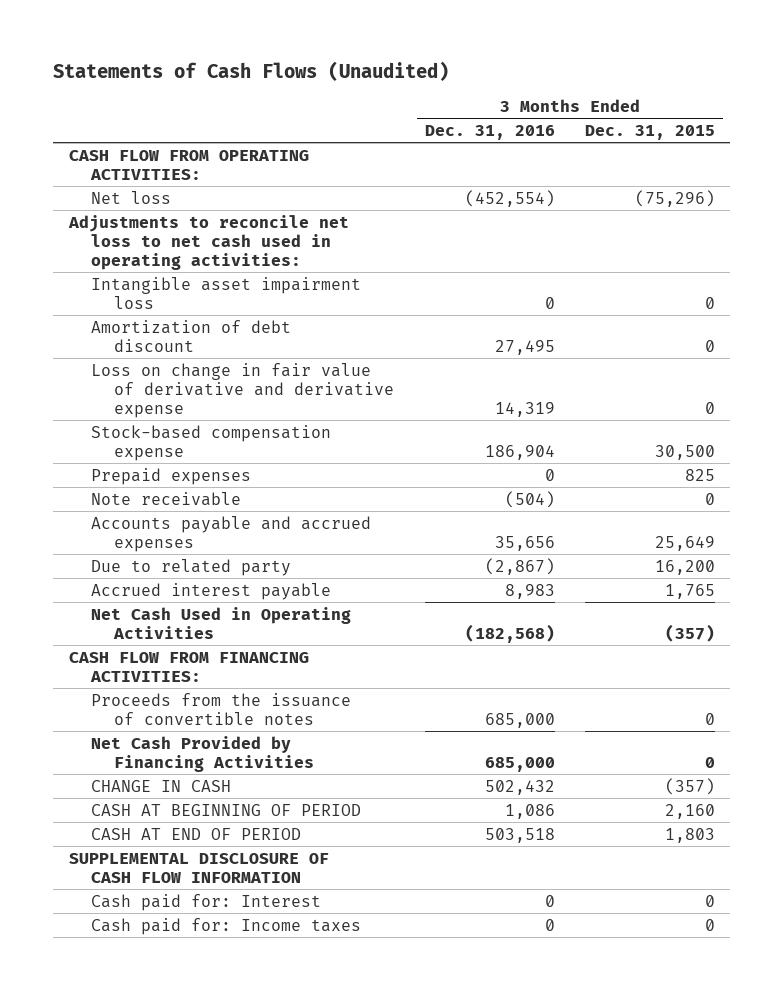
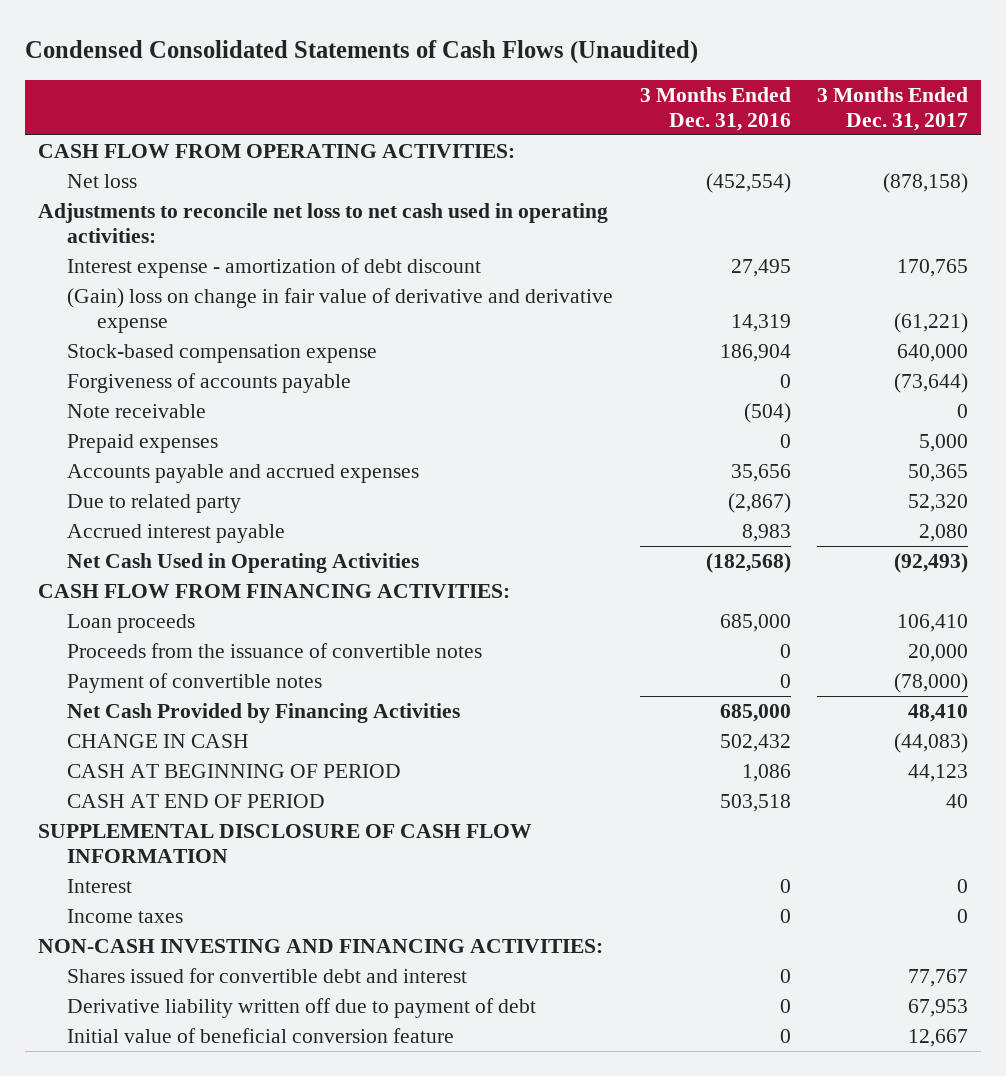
[53,61,450,82] Statements of Cash Flows (Unaudited) -> [24,40,698,65] Condensed Consolidated Statements of Cash Flows (Unaudited)
[585,124,716,140] Dec. 31, 2015 -> none
none -> [816,86,968,131] 3 Months Ended Dec. 31, 2017
[91,276,362,309] Intangible asset impairment loss -> none
[91,319,292,352] Amortization of debt discount -> [67,258,482,279] Interest expense - amortization of debt discount
[91,362,394,419] Loss on change in fair value of derivative and derivative expense -> [67,288,614,334] (Gain) loss on change in fair value of derivative and derivative expense
none -> [67,373,352,394] Forgiveness of accounts payable
[91,467,252,485] Prepaid expenses -> [67,434,219,454] Prepaid expenses
none -> [67,614,196,634] Loan proceeds
[484,712,555,728] 685,000 -> [779,644,791,659] 0
none -> [67,673,323,694] Payment of convertible notes
[91,917,362,935] Cash paid for: Income taxes -> none
[91,893,322,911] Cash paid for: Interest -> [67,879,133,894] Interest
none -> [67,909,184,924] Income taxes
none -> [37,939,603,954] NON-CASH INVESTING AND FINANCING ACTIVITIES:
none -> [67,968,468,984] Shares issued for convertible debt and interest
none -> [67,998,537,1019] Derivative liability written off due to payment of debt
none -> [67,1028,455,1044] Initial value of beneficial conversion feature

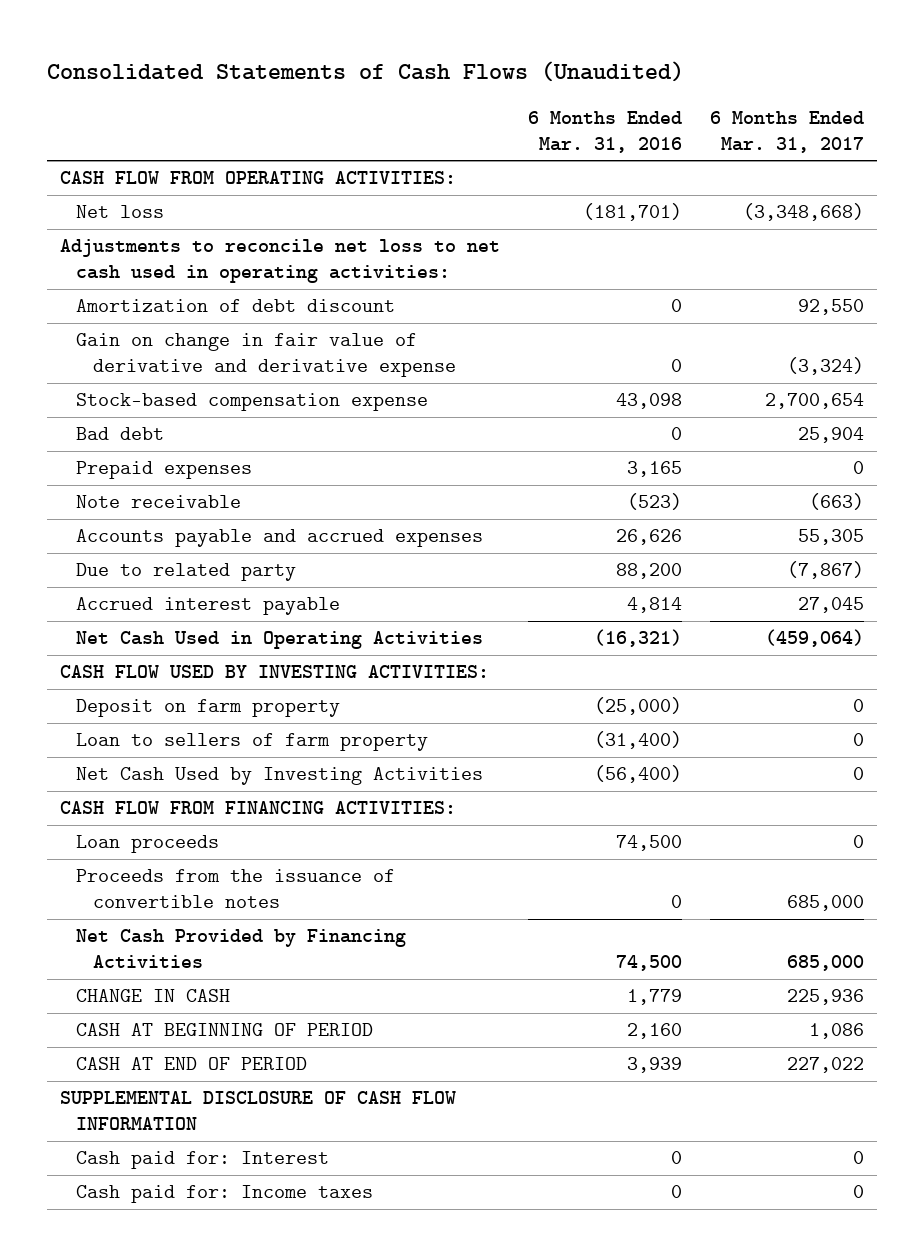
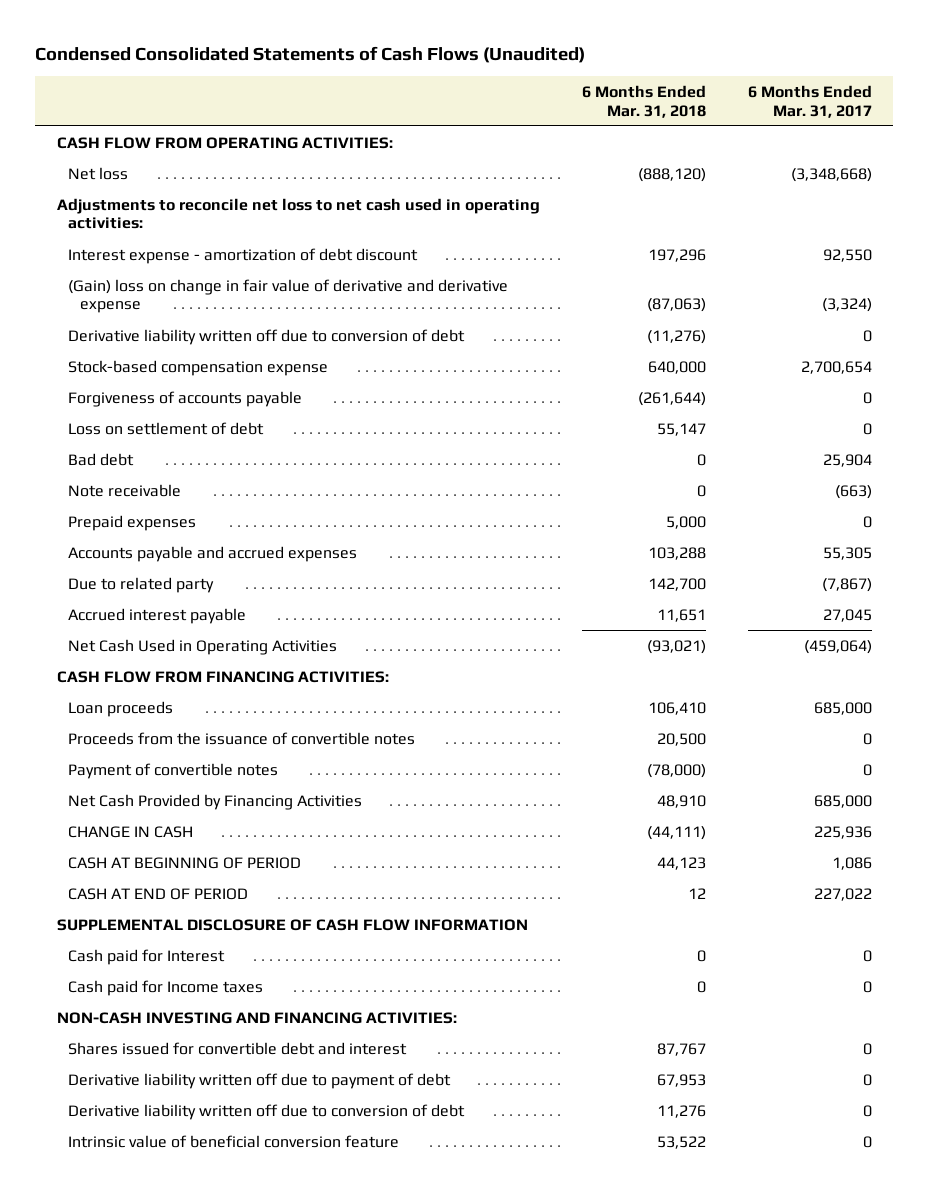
[46,61,684,83] Consolidated Statements of Cash Flows (Unaudited) -> [35,46,586,64] Condensed Consolidated Statements of Cash Flows (Unaudited)
[528,110,683,153] 6 Months Ended Mar. 31, 2016 -> none
none -> [581,84,706,118] 6 Months Ended Mar. 31, 2018
[76,299,396,313] Amortization of debt discount -> [68,247,419,264] Interest expense - amortization of debt discount
[76,333,456,378] Gain on change in fair value of derivative and derivative expense -> [68,278,509,314] (Gain) loss on change in fair value of derivative and derivative expense
none -> [68,328,466,345] Derivative liability written off due to conversion of debt
none -> [68,390,303,407] Forgiveness of accounts payable
none -> [68,421,265,435] Loss on settlement of debt
[76,461,253,480] Prepaid expenses -> [68,514,197,531] Prepaid expenses
[60,665,490,679] CASH FLOW USED BY INVESTING ACTIVITIES: -> none
[76,699,341,718] Deposit on farm property -> none
[76,733,429,752] Loan to sellers of farm property -> none
[76,767,484,786] Net Cash Used by Investing Activities -> none
[852,835,864,849] 0 -> [813,701,872,715] 685,000
[786,895,864,912] 685,000 -> [862,732,872,745] 0
none -> [68,762,279,779] Payment of convertible notes
[76,1151,330,1170] Cash paid for: Interest -> [68,948,226,965] Cash paid for Interest
[76,1185,374,1204] Cash paid for: Income taxes -> [68,979,264,996] Cash paid for Income taxes
none -> [56,1011,457,1024] NON-CASH INVESTING AND FINANCING ACTIVITIES:
none -> [68,1041,408,1055] Shares issued for convertible debt and interest
none -> [68,1072,452,1089] Derivative liability written off due to payment of debt
none -> [68,1103,466,1120] Derivative liability written off due to conversion of debt
none -> [68,1134,400,1148] Intrinsic value of beneficial conversion feature

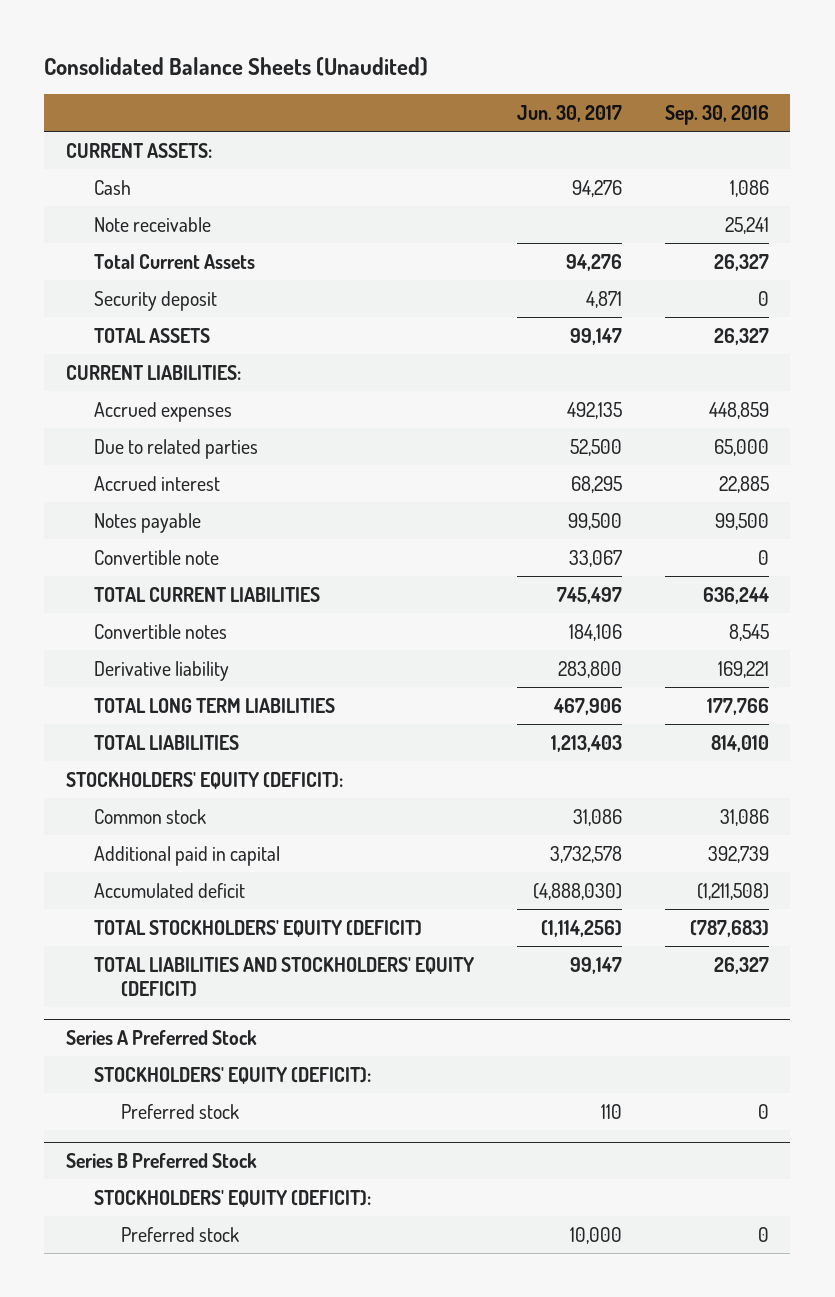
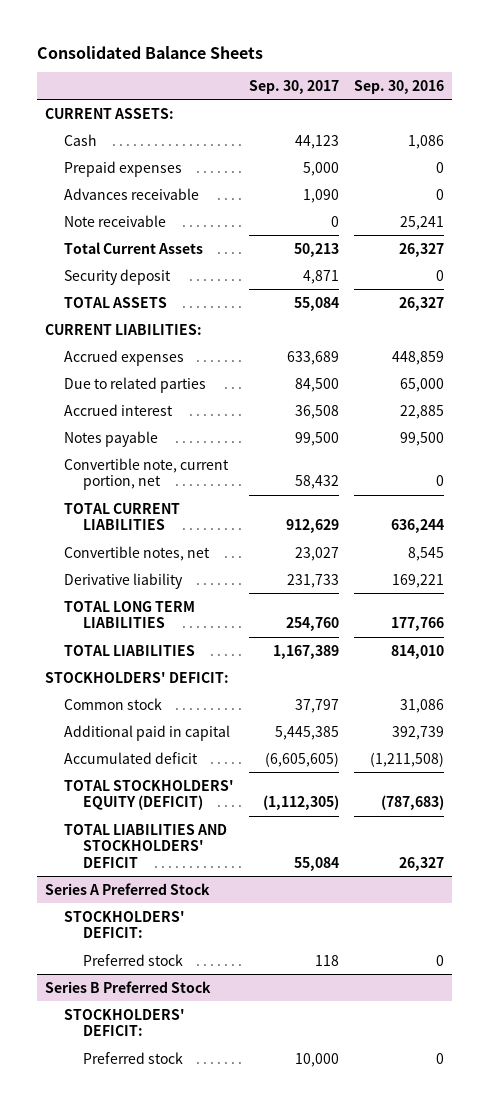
[44,56,429,76] Consolidated Balance Sheets (Unaudited) -> [37,45,264,59] Consolidated Balance Sheets
[516,104,622,122] Jun. 30, 2017 -> none
none -> [249,79,340,94] Sep. 30, 2017
none -> [64,160,183,177] Prepaid expenses
none -> [64,187,200,200] Advances receivable
[93,549,219,565] Convertible note -> [64,457,230,491] Convertible note, current portion, net
[93,623,227,639] Convertible notes -> [64,545,211,561] Convertible notes, net
[65,771,343,789] STOCKHOLDERS' EQUITY (DEFICIT): -> [44,671,229,683] STOCKHOLDERS' DEFICIT:
[93,956,475,997] TOTAL LIABILITIES AND STOCKHOLDERS' EQUITY (DEFICIT) -> [64,823,228,869] TOTAL LIABILITIES AND STOCKHOLDERS' DEFICIT
[93,1066,371,1084] STOCKHOLDERS' EQUITY (DEFICIT): -> [64,910,186,939] STOCKHOLDERS' DEFICIT:
[93,1189,371,1207] STOCKHOLDERS' EQUITY (DEFICIT): -> [64,1008,186,1037] STOCKHOLDERS' DEFICIT:

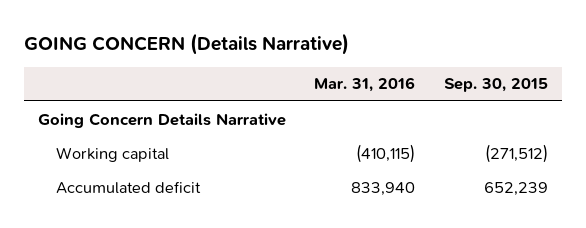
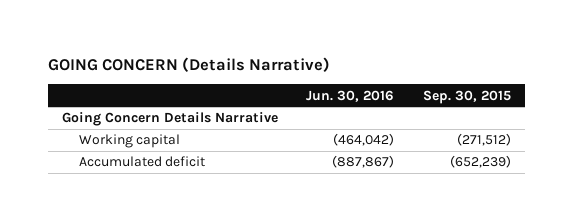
[314,77,416,93] Mar. 31, 2016 -> none
none -> [306,89,395,102] Jun. 30, 2016
[483,181,548,196] 652,239 -> [449,155,511,169] (652,239)

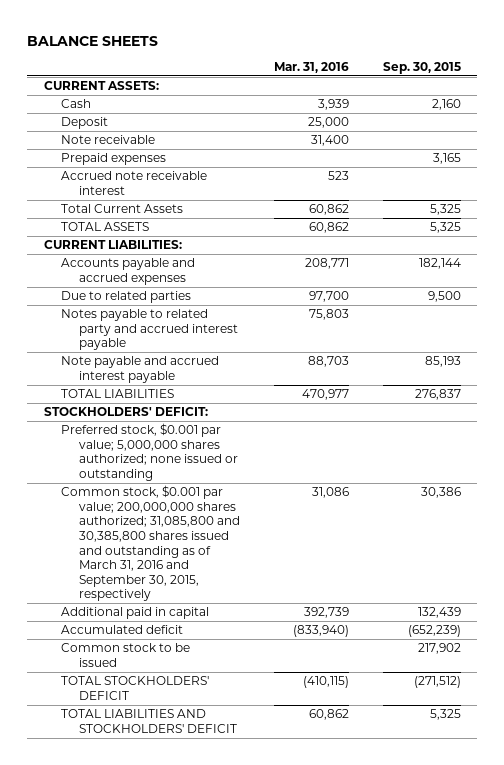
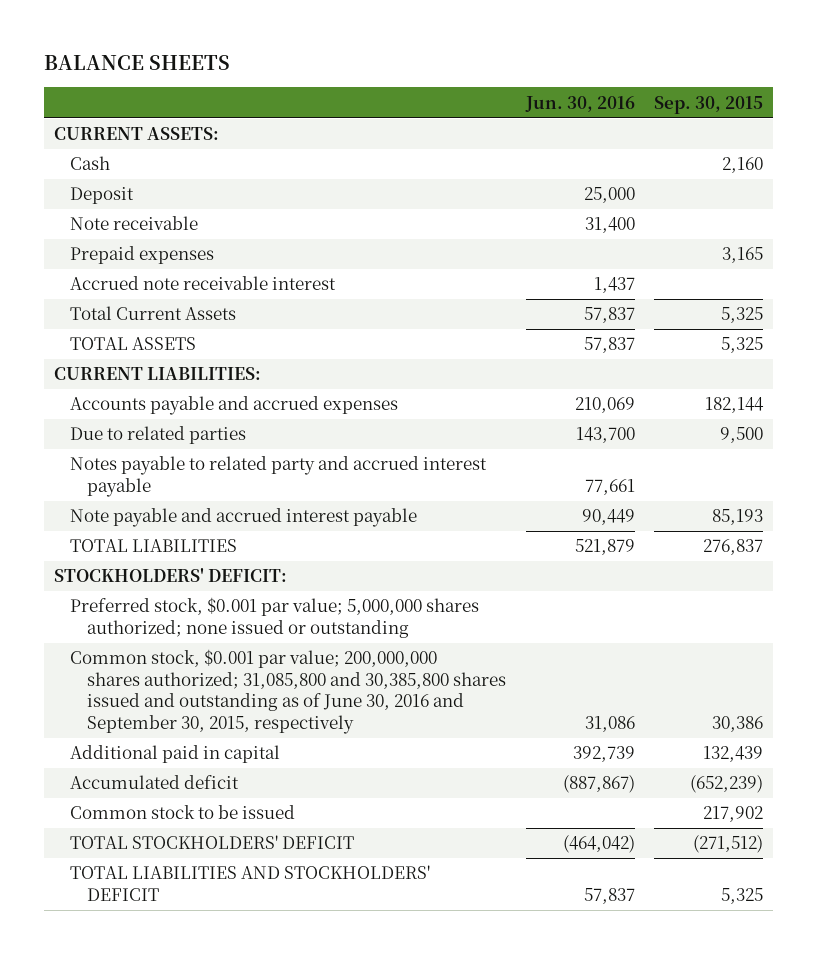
[273,62,349,74] Mar. 31, 2016 -> none
none -> [524,95,635,112] Jun. 30, 2016
[61,485,241,602] Common stock, $0.001 par value; 200,000,000 shares authorized; 31,085,800 and 30,385,800 shares issued and outstanding as of March 31, 2016 and September 30, 2015, respectively -> [70,649,506,734] Common stock, $0.001 par value; 200,000,000 shares authorized; 31,085,800 and 30,385,800 shares issued and outstanding as of June 30, 2016 and September 30, 2015, respectively

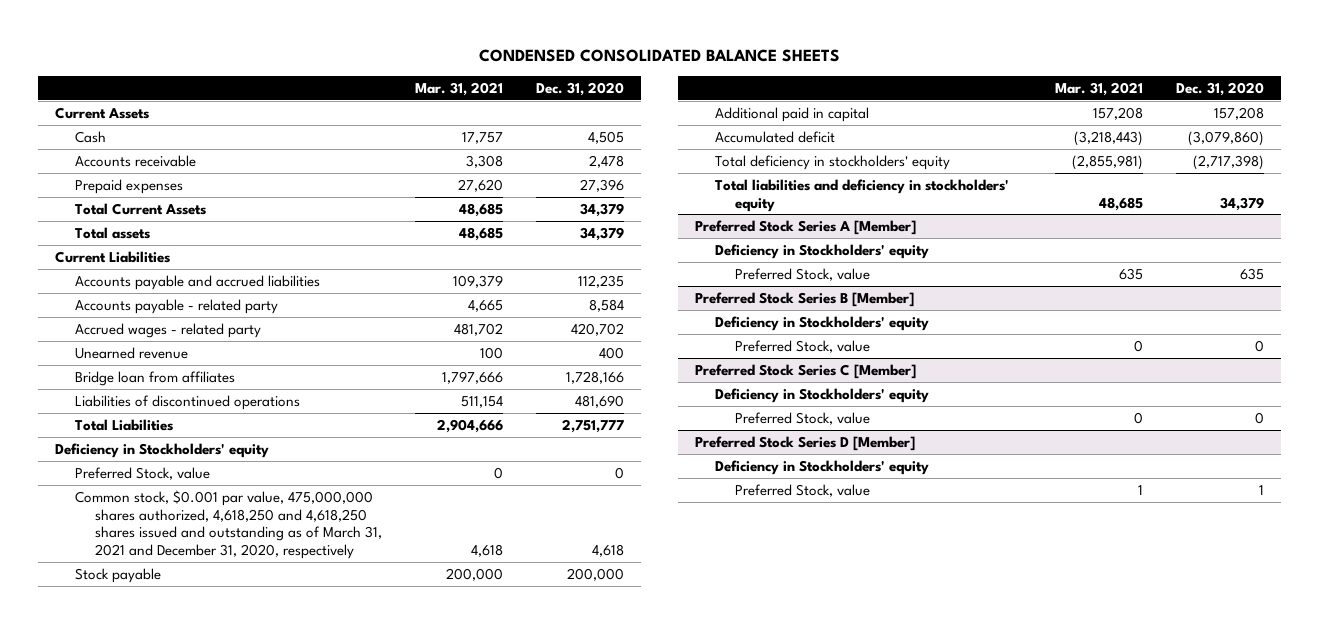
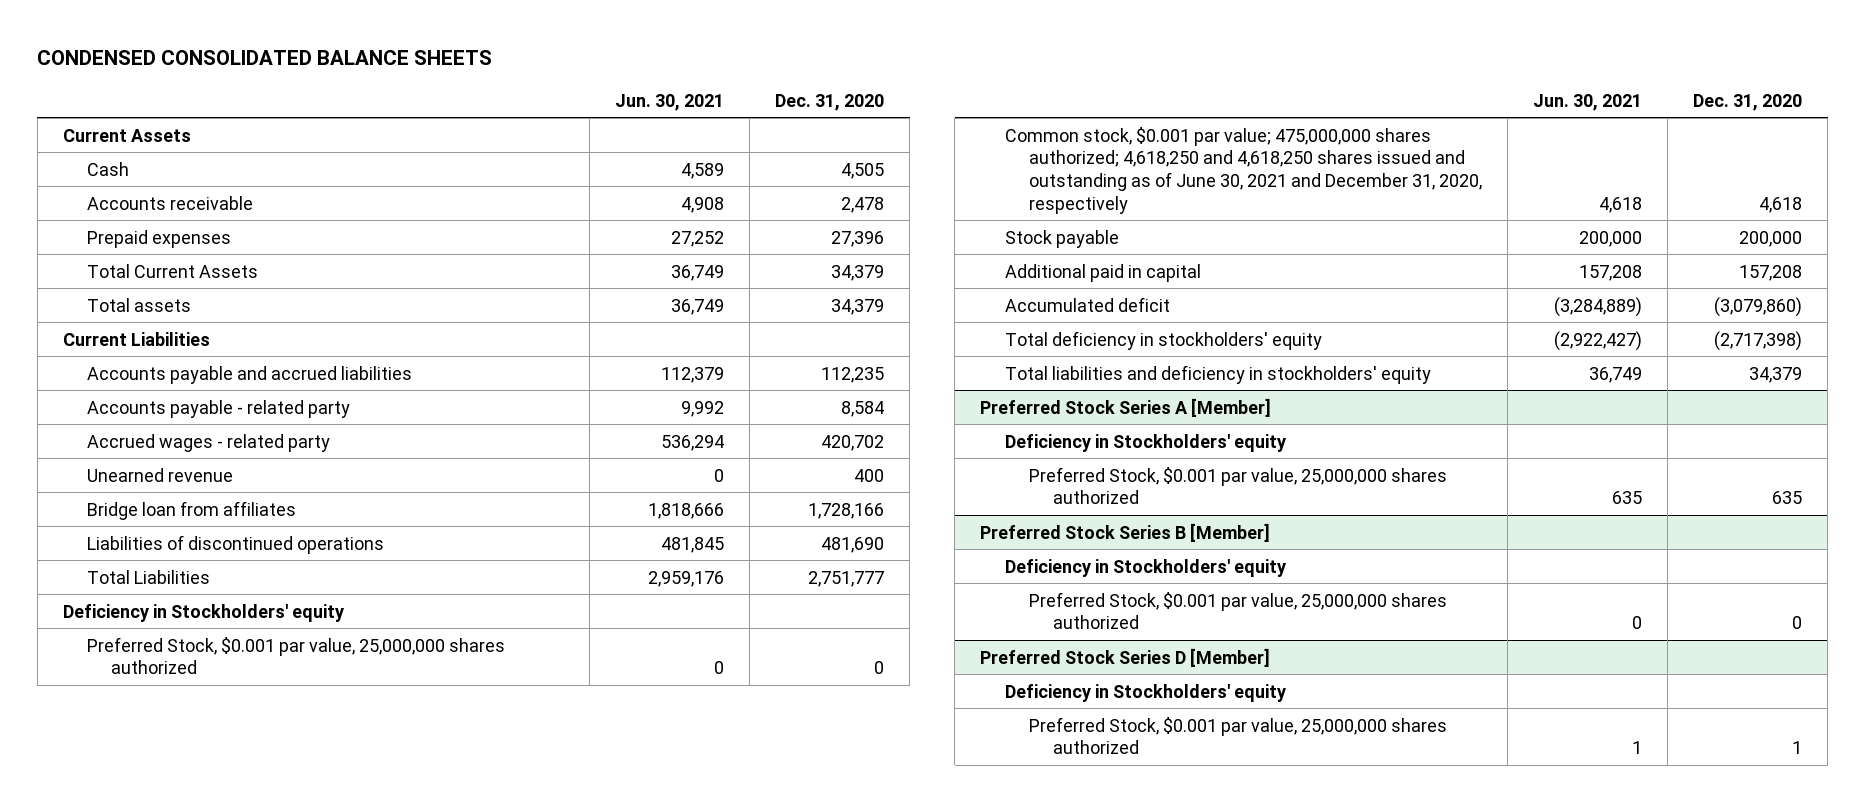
[415,81,504,96] Mar. 31, 2021 -> none
none -> [615,93,725,111] Jun. 30, 2021
[74,466,210,480] Preferred Stock, value -> [87,636,506,675] Preferred Stock, $0.001 par value, 25,000,000 shares authorized
[74,489,383,560] Common stock, $0.001 par value, 475,000,000 shares authorized, 4,618,250 and 4,618,250 shares issued and outstanding as of March 31, 2021 and December 31, 2020, respectively -> [1004,126,1482,214] Common stock, $0.001 par value; 475,000,000 shares authorized; 4,618,250 and 4,618,250 shares issued and outstanding as of June 30, 2021 and December 31, 2020, respectively
[735,267,871,281] Preferred Stock, value -> [1028,466,1447,505] Preferred Stock, $0.001 par value, 25,000,000 shares authorized
[694,363,916,379] Preferred Stock Series C [Member] -> none
[714,387,929,403] Deficiency in Stockholders' equity -> none
[735,411,871,425] Preferred Stock, value -> none
[735,339,871,353] Preferred Stock, value -> [1028,591,1447,630] Preferred Stock, $0.001 par value, 25,000,000 shares authorized
[735,483,871,497] Preferred Stock, value -> [1028,716,1447,755] Preferred Stock, $0.001 par value, 25,000,000 shares authorized

